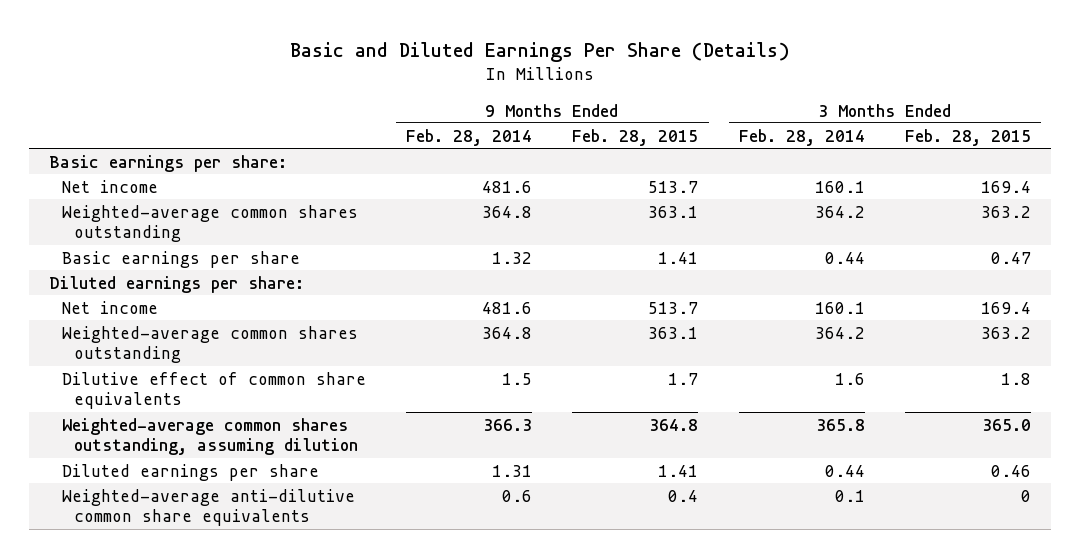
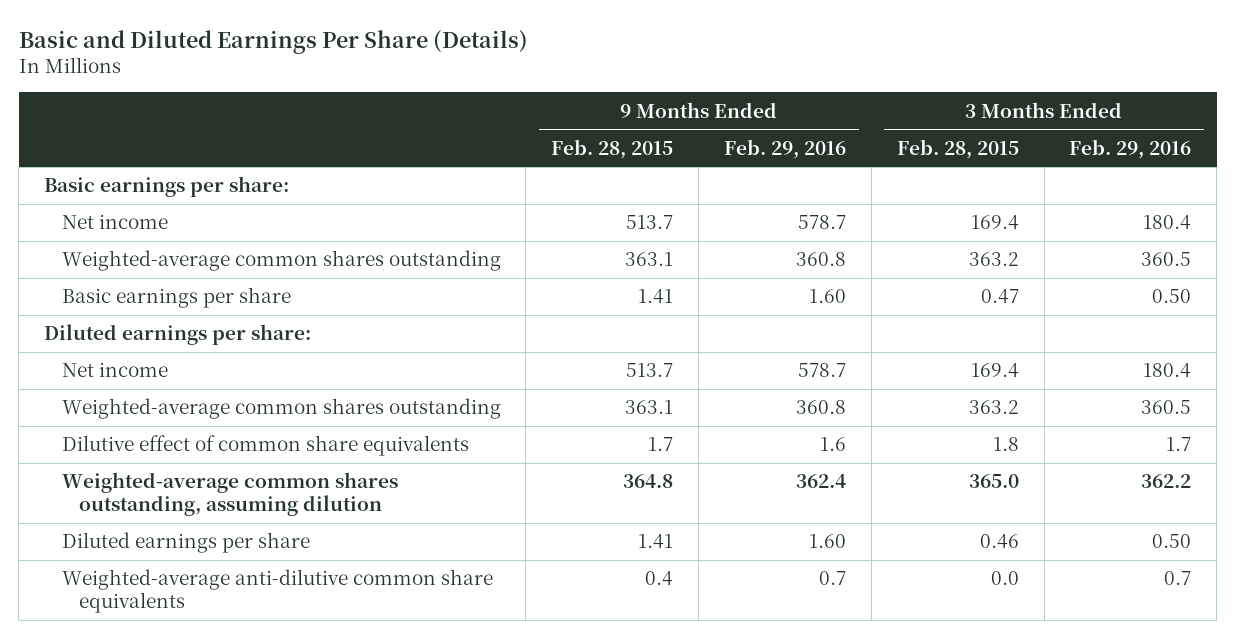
[406,128,533,146] Feb. 28, 2014 -> none
[738,128,865,146] Feb. 28, 2014 -> none
none -> [723,138,846,159] Feb. 29, 2016
none -> [1069,138,1192,159] Feb. 29, 2016
[1021,489,1032,502] 0 -> [990,571,1019,586] 0.0

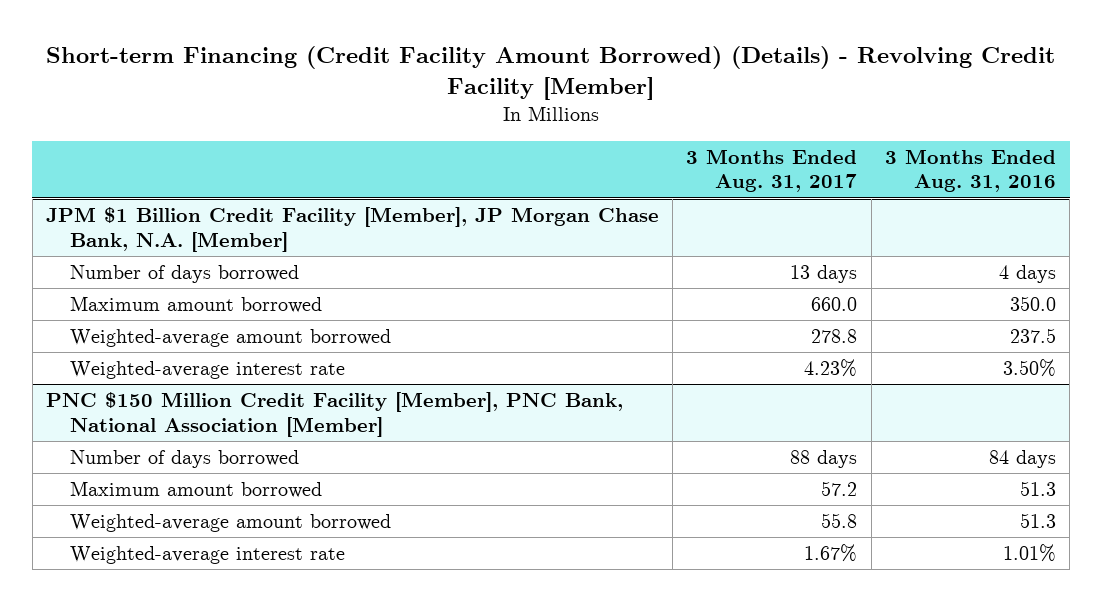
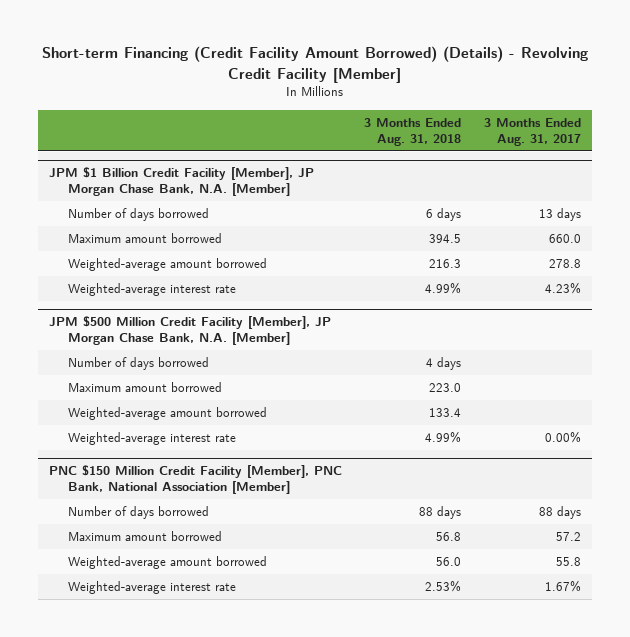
[884,148,1056,193] 3 Months Ended Aug. 31, 2016 -> none
none -> [364,117,462,146] 3 Months Ended Aug. 31, 2018
none -> [48,316,331,346] JPM $500 Million Credit Facility [Member], JP Morgan Chase Bank, N.A. [Member]
none -> [67,357,209,371] Number of days borrowed
none -> [67,382,222,393] Maximum amount borrowed
none -> [67,407,267,421] Weighted-average amount borrowed
none -> [67,432,236,446] Weighted-average interest rate

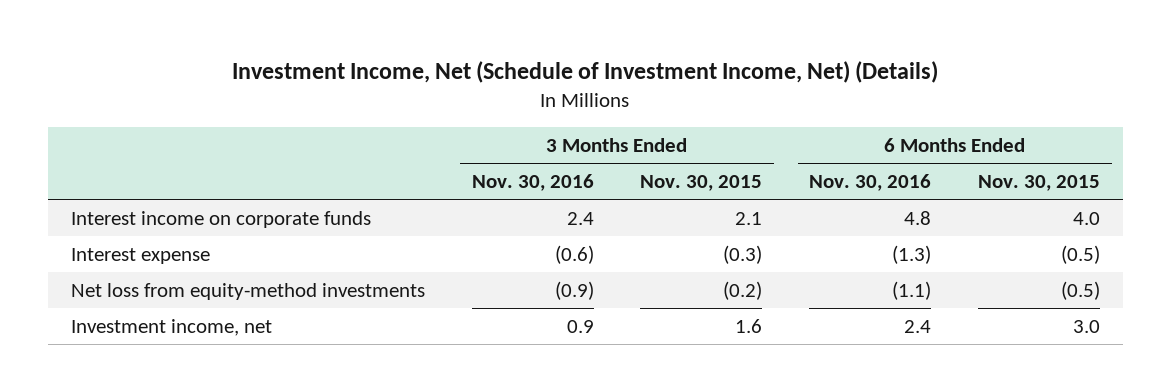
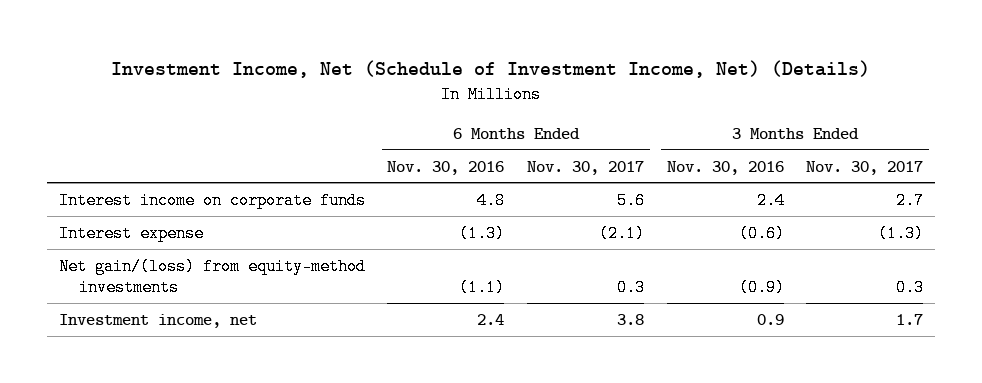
[640,174,763,191] Nov. 30, 2015 -> none
[977,174,1100,191] Nov. 30, 2015 -> none
none -> [526,160,644,175] Nov. 30, 2017
none -> [806,160,924,175] Nov. 30, 2017
[71,282,426,300] Net loss from equity-method investments -> [58,257,366,296] Net gain/(loss) from equity-method investments

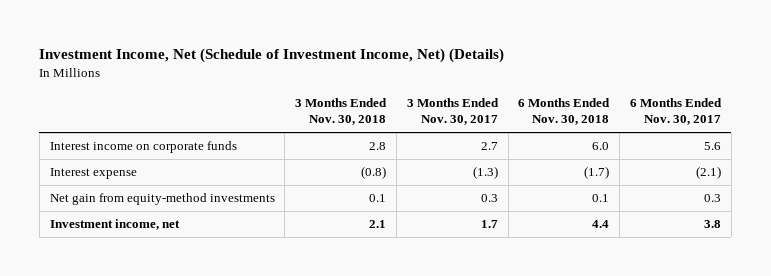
[387,160,505,175] Nov. 30, 2016 -> none
[666,160,784,175] Nov. 30, 2016 -> none
none -> [295,97,388,126] 3 Months Ended Nov. 30, 2018
none -> [518,97,611,126] 6 Months Ended Nov. 30, 2018
[58,257,366,296] Net gain/(loss) from equity-method investments -> [49,193,275,206] Net gain from equity-method investments

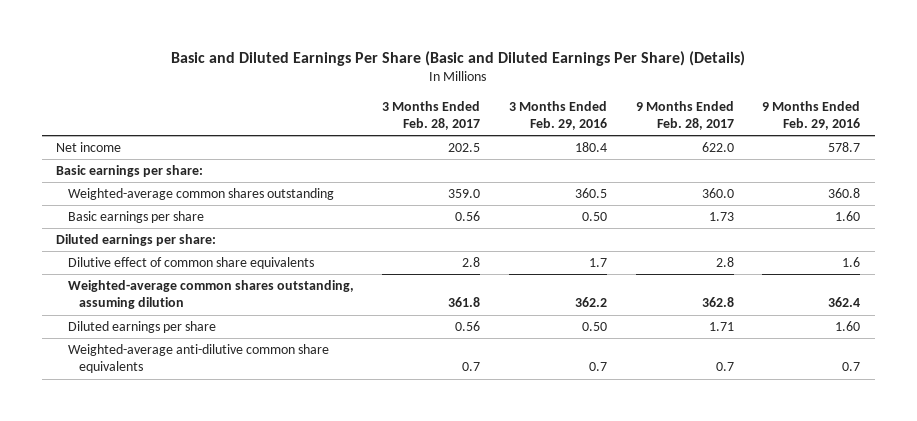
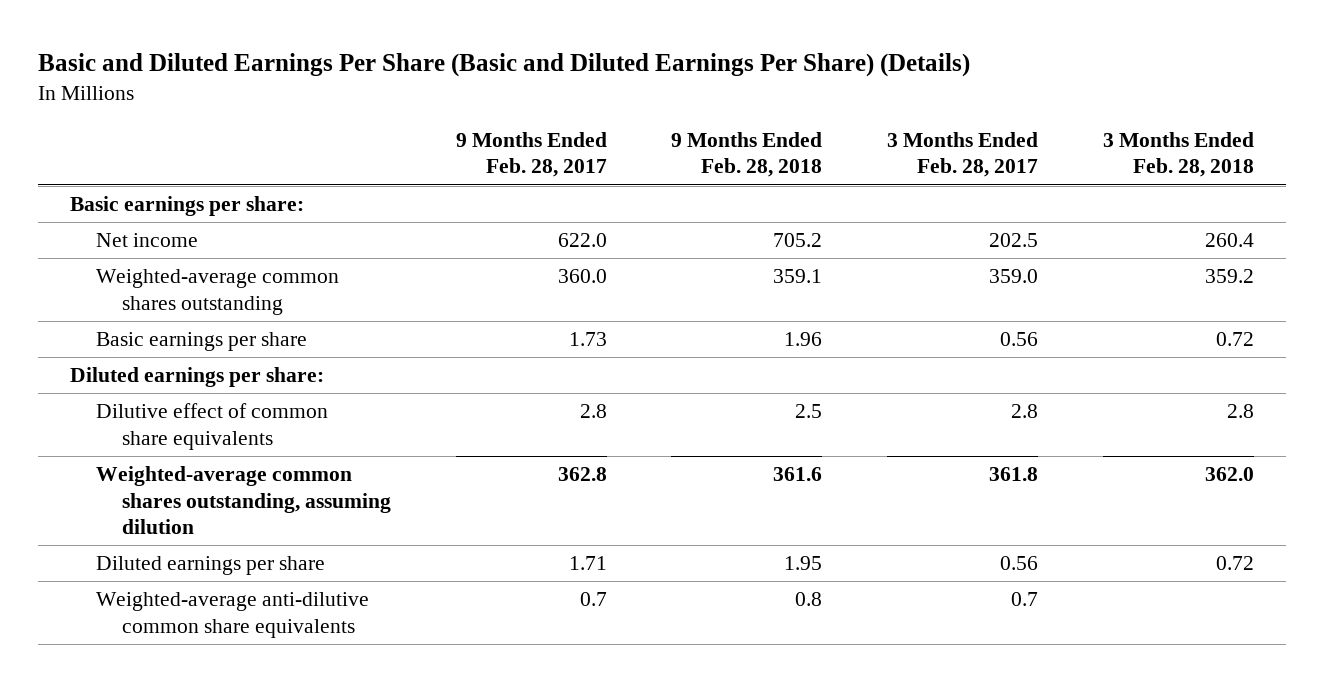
[508,100,607,131] 3 Months Ended Feb. 29, 2016 -> none
[762,100,861,131] 9 Months Ended Feb. 29, 2016 -> none
none -> [671,131,823,178] 9 Months Ended Feb. 28, 2018
none -> [1102,131,1254,178] 3 Months Ended Feb. 28, 2018
[56,142,122,153] Net income -> [95,233,198,248] Net income

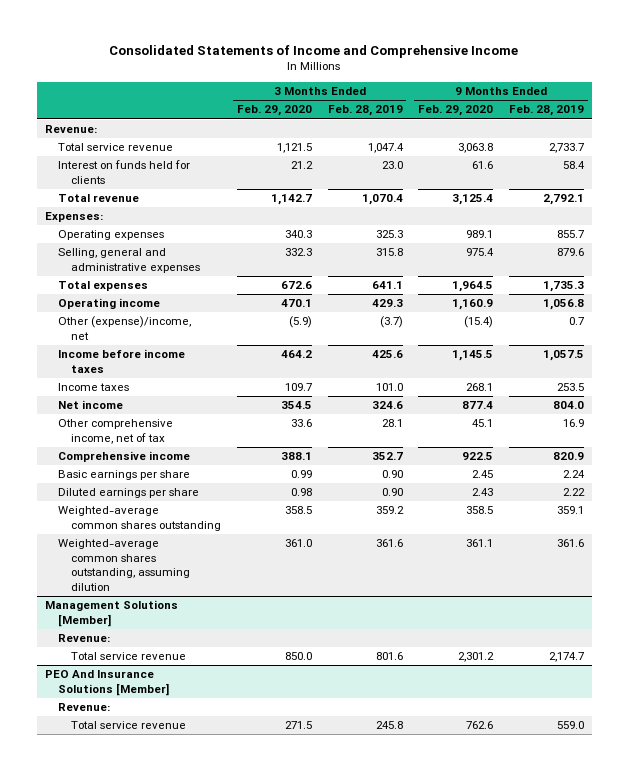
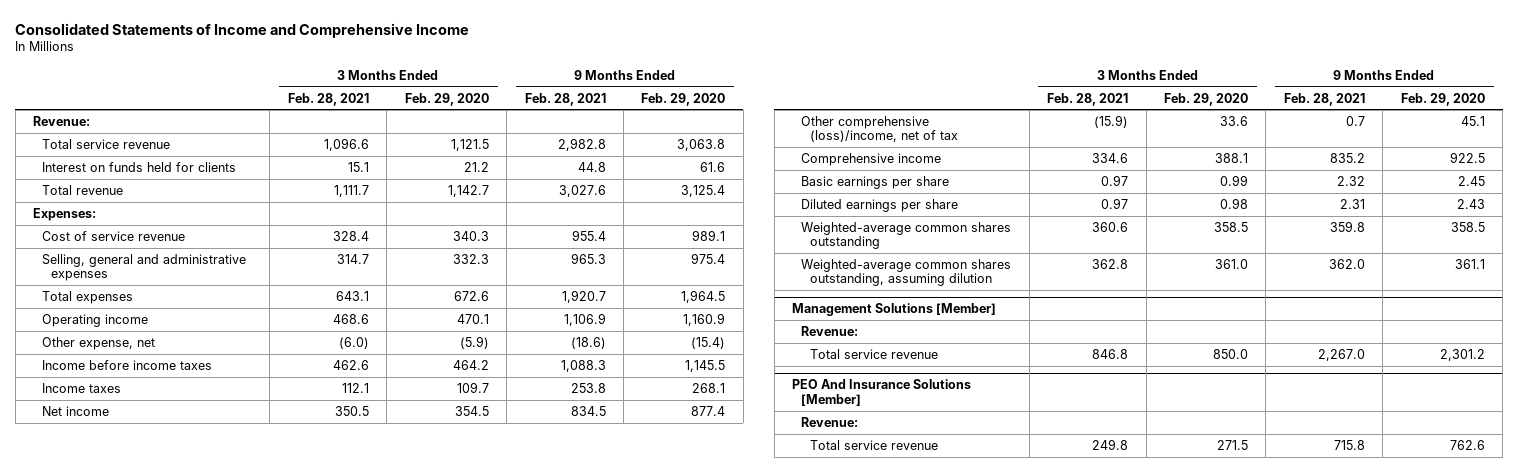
[327,105,403,117] Feb. 28, 2019 -> none
[508,105,584,117] Feb. 28, 2019 -> none
none -> [287,92,369,106] Feb. 28, 2021
none -> [524,92,606,106] Feb. 28, 2021
[57,230,164,241] Operating expenses -> [42,230,186,241] Cost of service revenue
[57,316,191,340] Other (expense)/income, net -> [42,336,156,350] Other expense, net
[57,419,173,444] Other comprehensive income, net of tax -> [801,115,959,143] Other comprehensive (loss)/income, net of tax

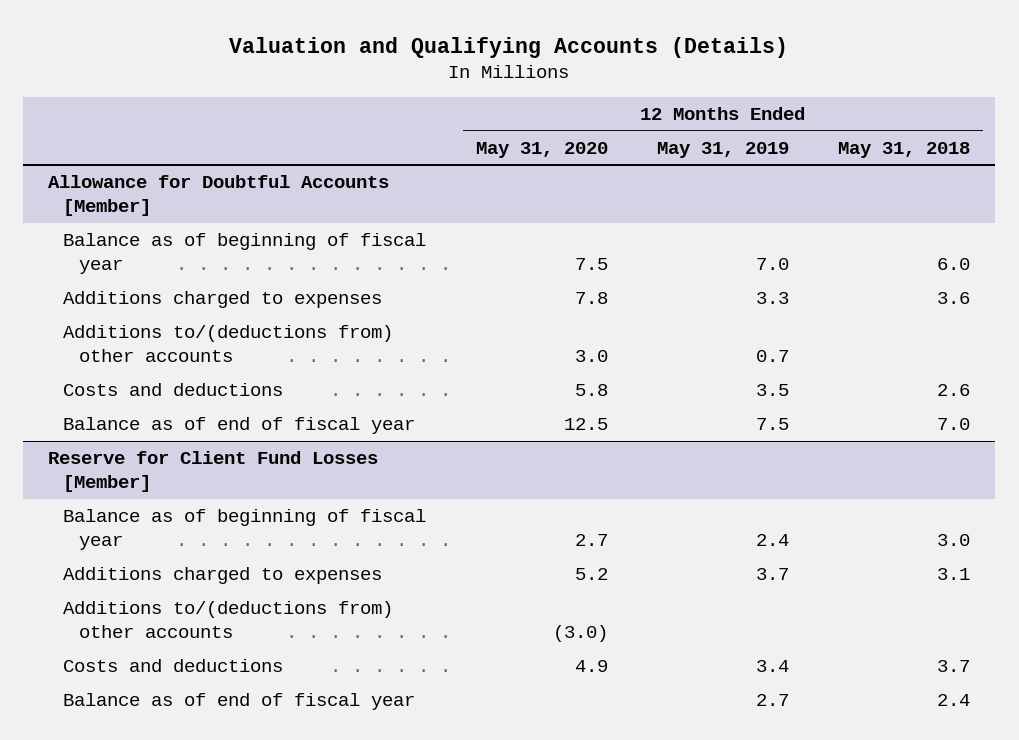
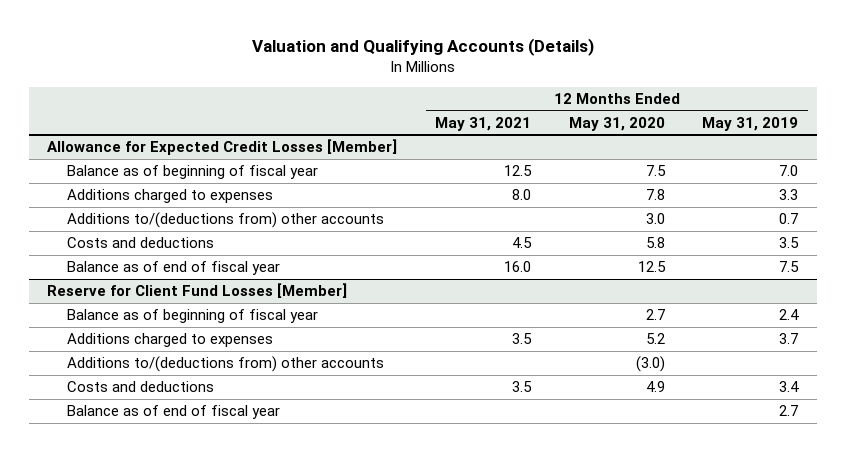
[838,141,971,158] May 31, 2018 -> none
none -> [434,116,531,131] May 31, 2021
[48,174,390,217] Allowance for Doubtful Accounts [Member] -> [47,139,398,156] Allowance for Expected Credit Losses [Member]

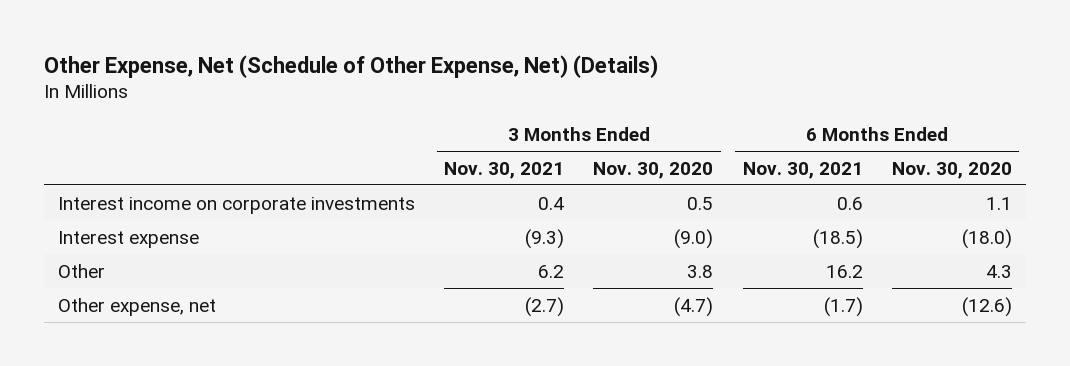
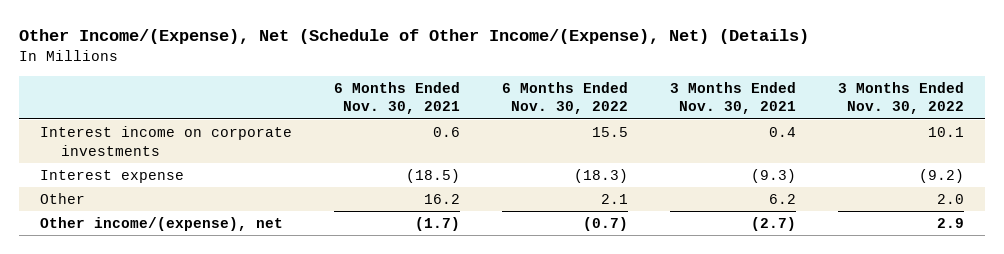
[43,54,658,78] Other Expense, Net (Schedule of Other Expense, Net) (Details) -> [18,29,809,45] Other Income/(Expense), Net (Schedule of Other Income/(Expense), Net) (Details)
[593,161,714,179] Nov. 30, 2020 -> none
[891,161,1012,179] Nov. 30, 2020 -> none
none -> [501,81,628,115] 6 Months Ended Nov. 30, 2022
none -> [837,81,964,115] 3 Months Ended Nov. 30, 2022
[58,297,217,316] Other expense, net -> [39,217,283,232] Other income/(expense), net

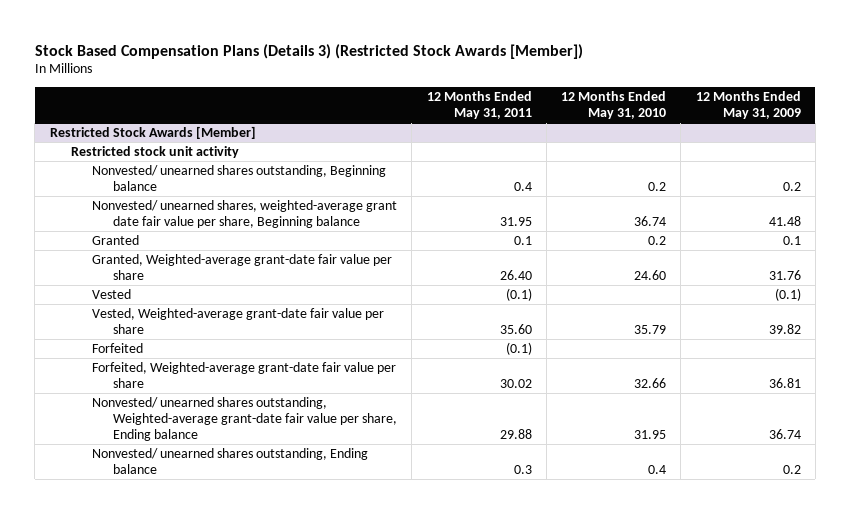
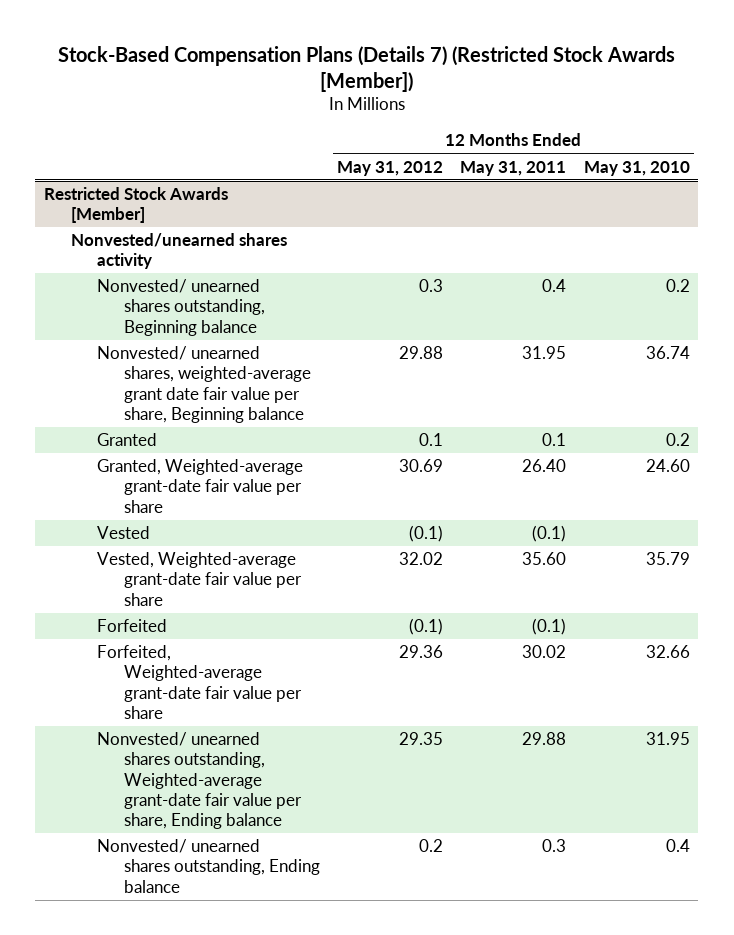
[34,43,583,59] Stock Based Compensation Plans (Details 3) (Restricted Stock Awards [Member]) -> [57,45,675,92] Stock-Based Compensation Plans (Details 7) (Restricted Stock Awards [Member])
[695,90,801,119] 12 Months Ended May 31, 2009 -> none
none -> [337,160,444,176] May 31, 2012
[70,145,239,158] Restricted stock unit activity -> [70,233,287,270] Nonvested/unearned shares activity

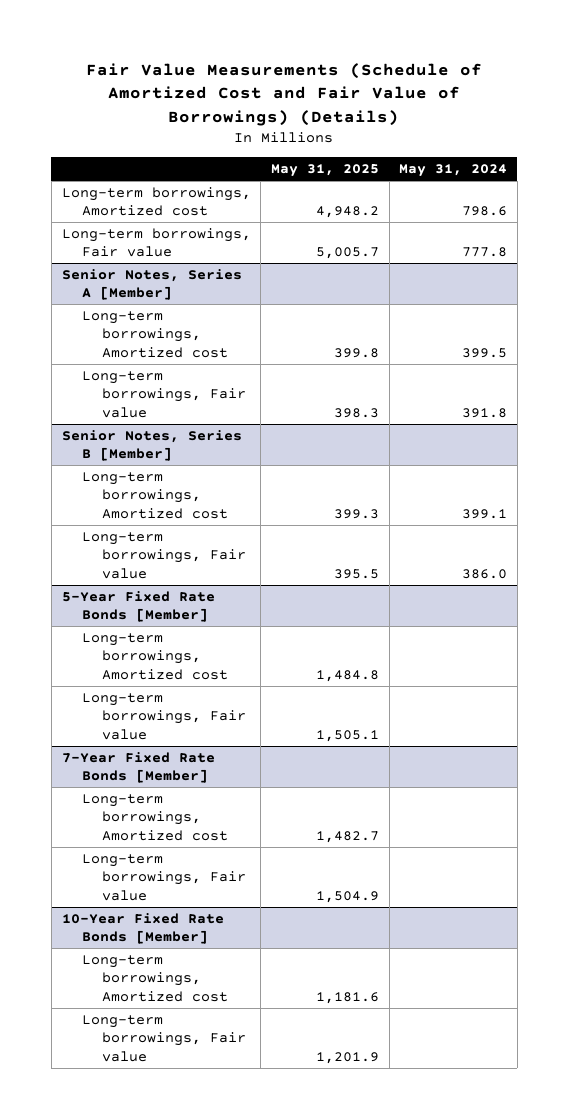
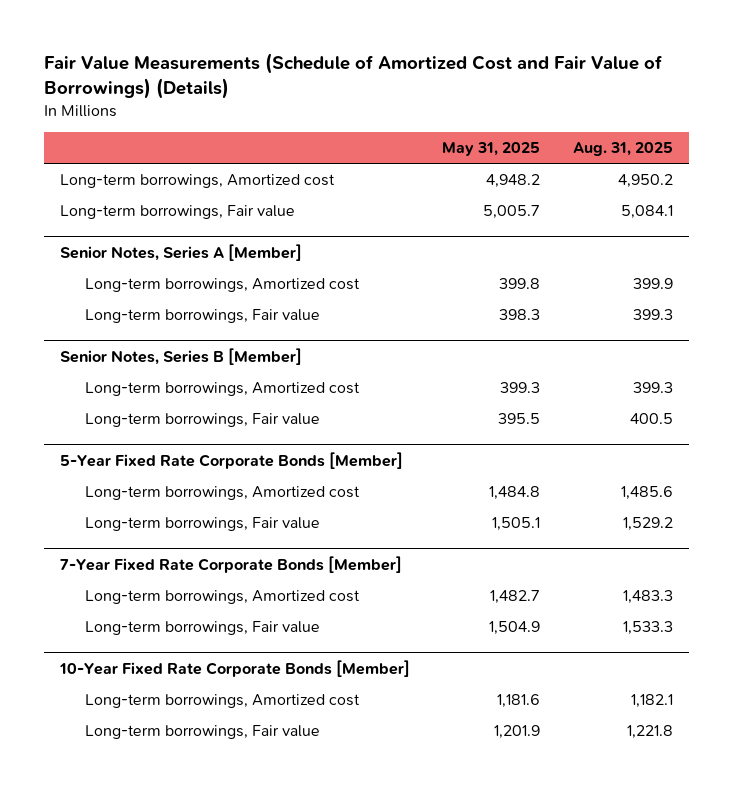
[399,164,508,178] May 31, 2024 -> none
none -> [572,142,673,157] Aug. 31, 2025
[61,591,215,623] 5-Year Fixed Rate Bonds [Member] -> [60,451,404,469] 5-Year Fixed Rate Corporate Bonds [Member]
[61,752,215,784] 7-Year Fixed Rate Bonds [Member] -> [60,555,403,573] 7-Year Fixed Rate Corporate Bonds [Member]
[61,913,224,945] 10-Year Fixed Rate Bonds [Member] -> [59,659,411,677] 10-Year Fixed Rate Corporate Bonds [Member]

